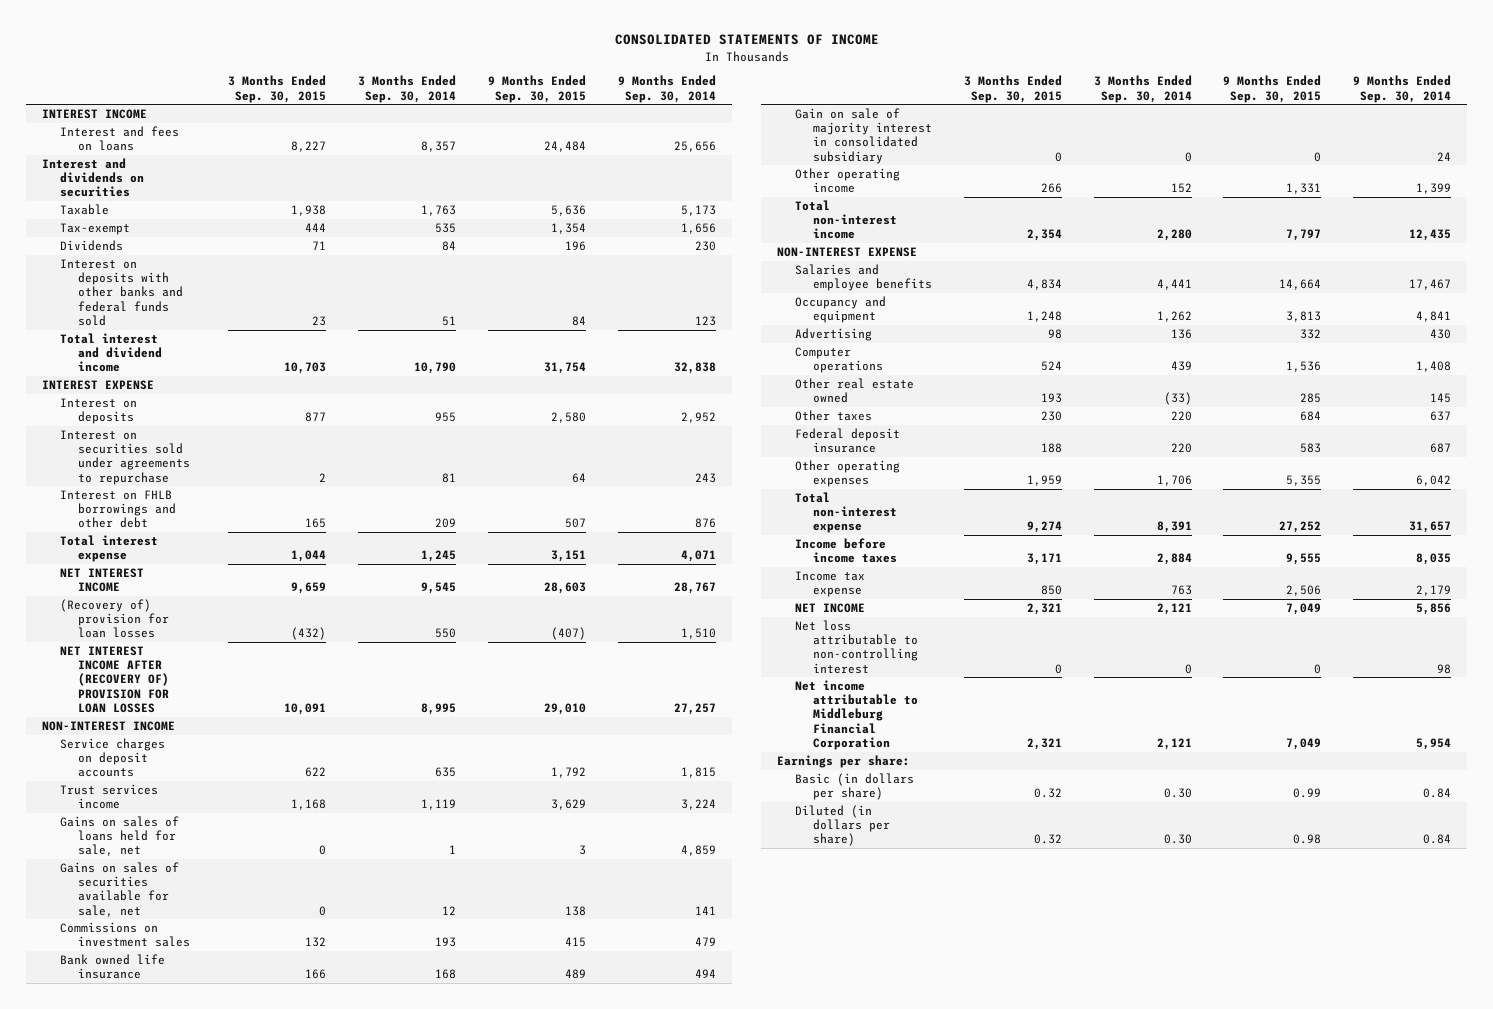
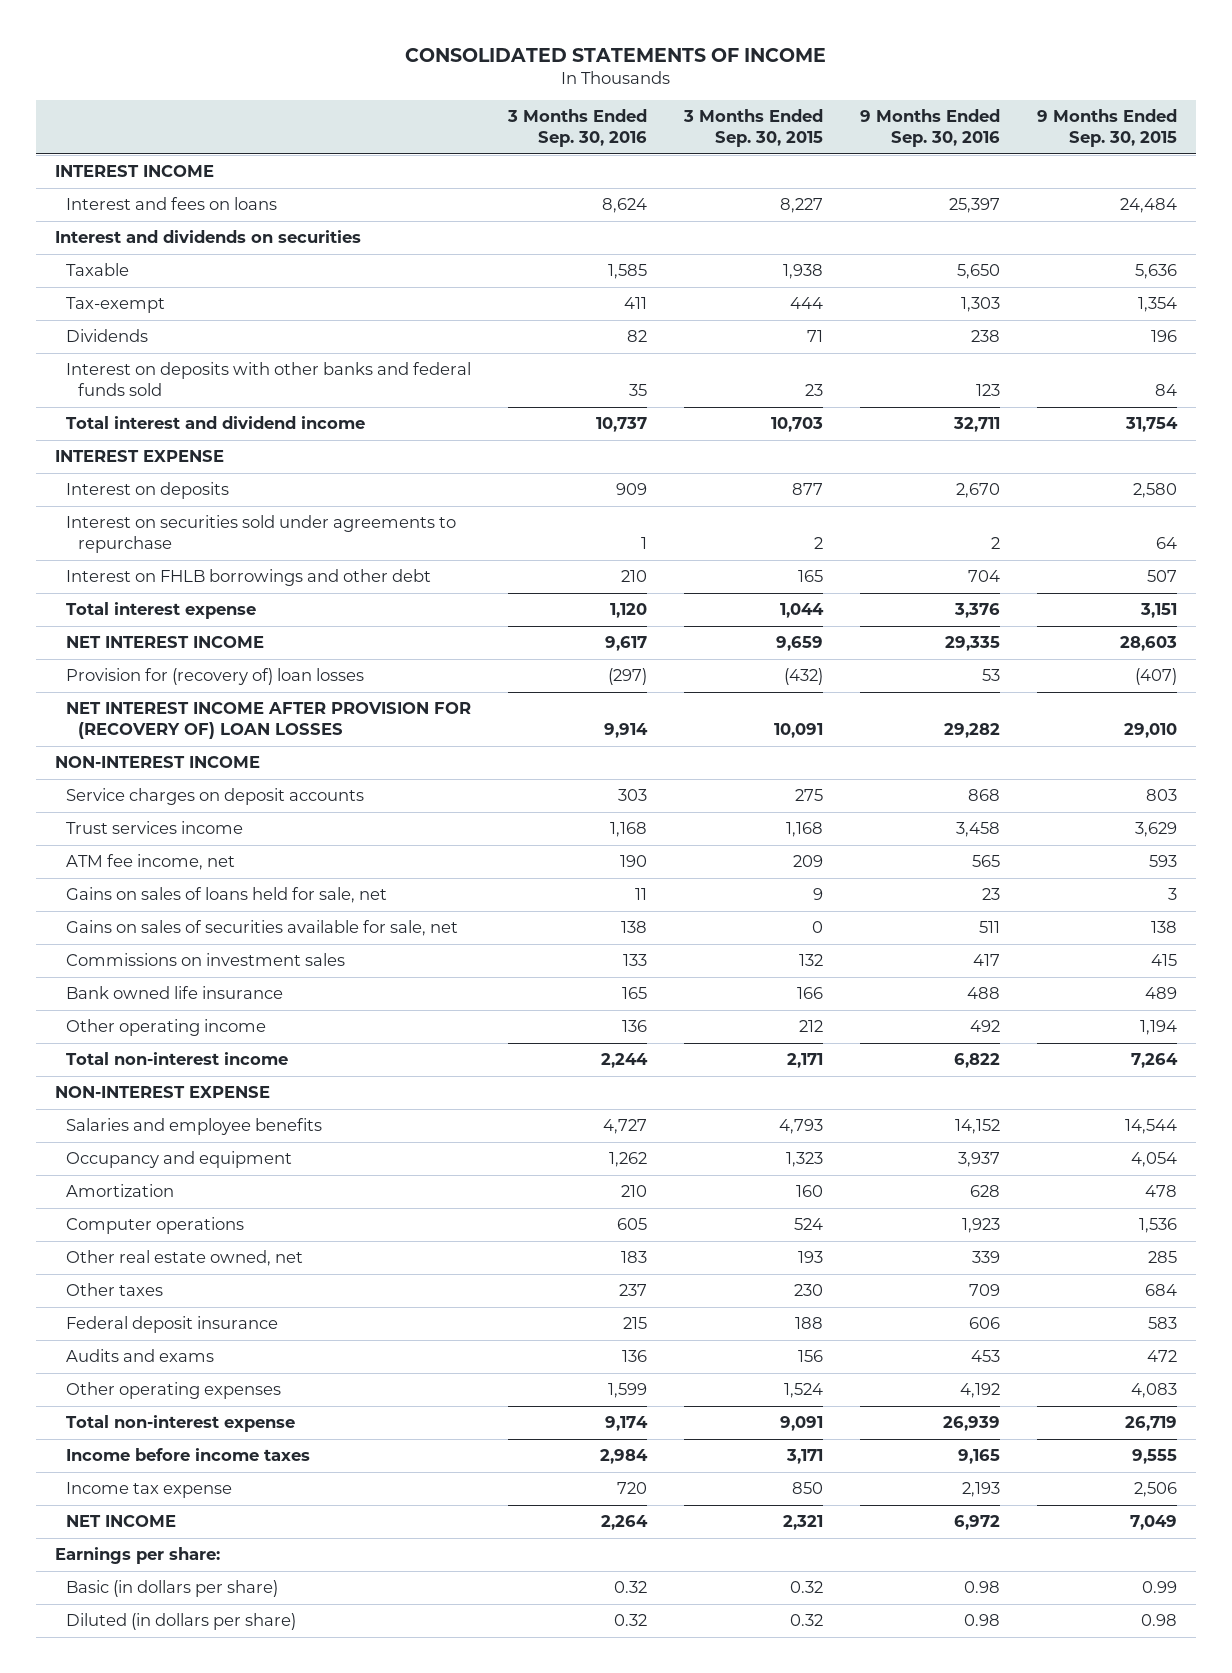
[358,75,457,103] 3 Months Ended Sep. 30, 2014 -> none
[617,75,716,103] 9 Months Ended Sep. 30, 2014 -> none
none -> [507,109,648,147] 3 Months Ended Sep. 30, 2016
none -> [860,109,1001,147] 9 Months Ended Sep. 30, 2016
[59,598,169,639] (Recovery of) provision for loan losses -> [66,668,365,686] Provision for (recovery of) loan losses
[59,645,169,713] NET INTEREST INCOME AFTER (RECOVERY OF) PROVISION FOR LOAN LOSSES -> [66,702,472,740] NET INTEREST INCOME AFTER PROVISION FOR (RECOVERY OF) LOAN LOSSES
[305,767,327,778] 622 -> [795,789,824,802] 275
[550,767,586,779] 1,792 -> [1146,789,1178,802] 803
none -> [66,854,236,871] ATM fee income, net
[319,845,327,856] 0 -> [813,888,824,901] 9
[795,107,933,164] Gain on sale of majority interest in consolidated subsidiary -> none
[1040,183,1062,194] 266 -> [799,1020,824,1033] 212
[1286,183,1322,195] 1,331 -> [1140,1020,1178,1036] 1,194
[1026,229,1062,242] 2,354 -> [787,1053,824,1069] 2,171
[1286,229,1322,242] 7,797 -> [1131,1053,1179,1069] 7,264
[795,327,873,341] Advertising -> none
[1026,279,1062,291] 4,834 -> [779,1119,824,1135] 4,793
[1279,279,1322,291] 14,664 -> [1125,1119,1178,1135] 14,544
[1026,311,1062,323] 1,248 -> [786,1152,824,1168] 1,323
[1286,311,1322,323] 3,813 -> [1131,1152,1178,1168] 4,054
none -> [66,1184,175,1198] Amortization
[795,377,915,404] Other real estate owned -> [66,1250,304,1267] Other real estate owned, net
none -> [66,1349,215,1363] Audits and exams
[1026,475,1062,487] 1,959 -> [784,1383,824,1399] 1,524
[1286,475,1322,487] 5,355 -> [1131,1383,1178,1399] 4,083
[1026,521,1062,534] 9,274 -> [780,1416,824,1432] 9,091
[1279,521,1322,534] 27,252 -> [1125,1416,1178,1432] 26,719
[795,619,919,674] Net loss attributable to non-controlling interest -> none
[795,679,919,750] Net income attributable to Middleburg Financial Corporation -> none

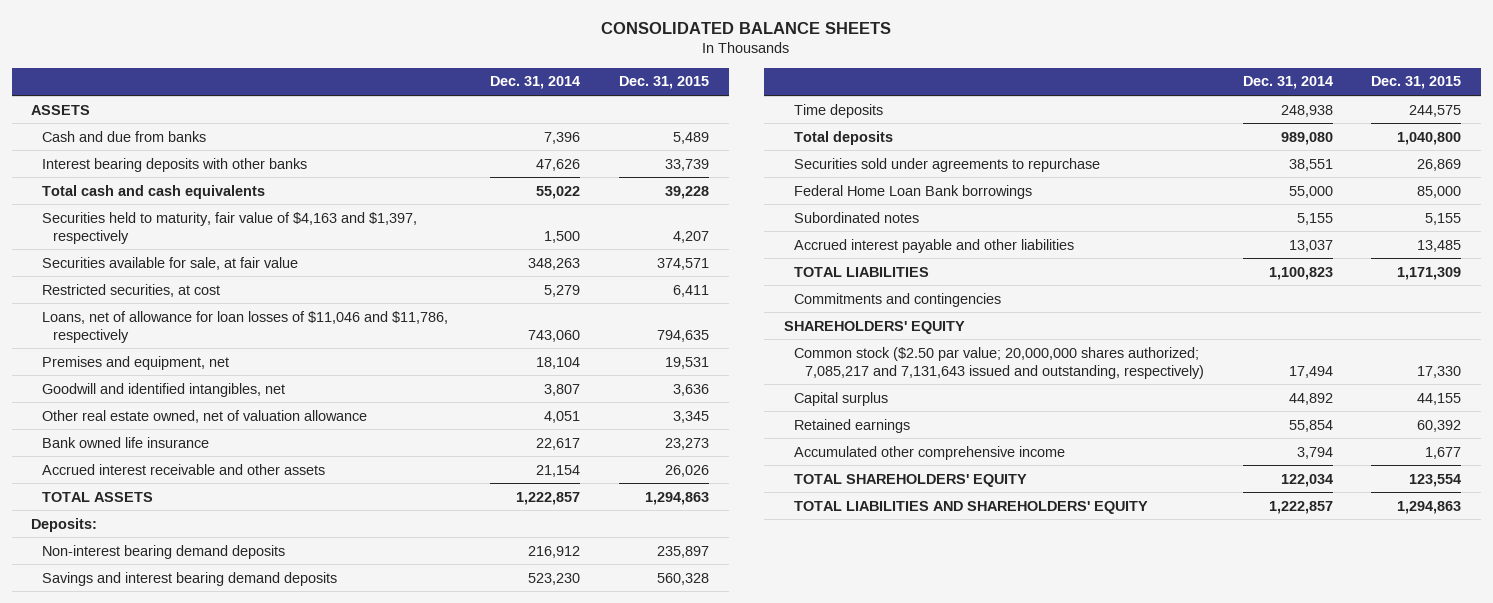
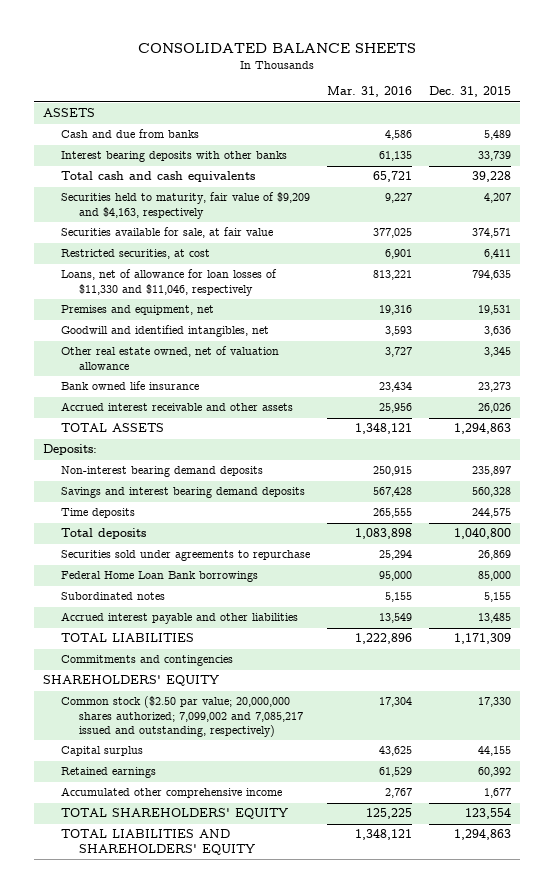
[490,76,581,90] Dec. 31, 2014 -> none
none -> [327,86,413,98] Mar. 31, 2016
[41,211,417,244] Securities held to maturity, fair value of $4,163 and $1,397, respectively -> [61,192,311,219] Securities held to maturity, fair value of $9,209 and $4,163, respectively
[41,310,448,343] Loans, net of allowance for loan losses of $11,046 and $11,786, respectively -> [61,269,278,296] Loans, net of allowance for loan losses of $11,330 and $11,046, respectively
[794,346,1204,379] Common stock ($2.50 par value; 20,000,000 shares authorized; 7,085,217 and 7,131,643 issued and outstanding, respectively) -> [61,696,304,738] Common stock ($2.50 par value; 20,000,000 shares authorized; 7,099,002 and 7,085,217 issued and outstanding, respectively)

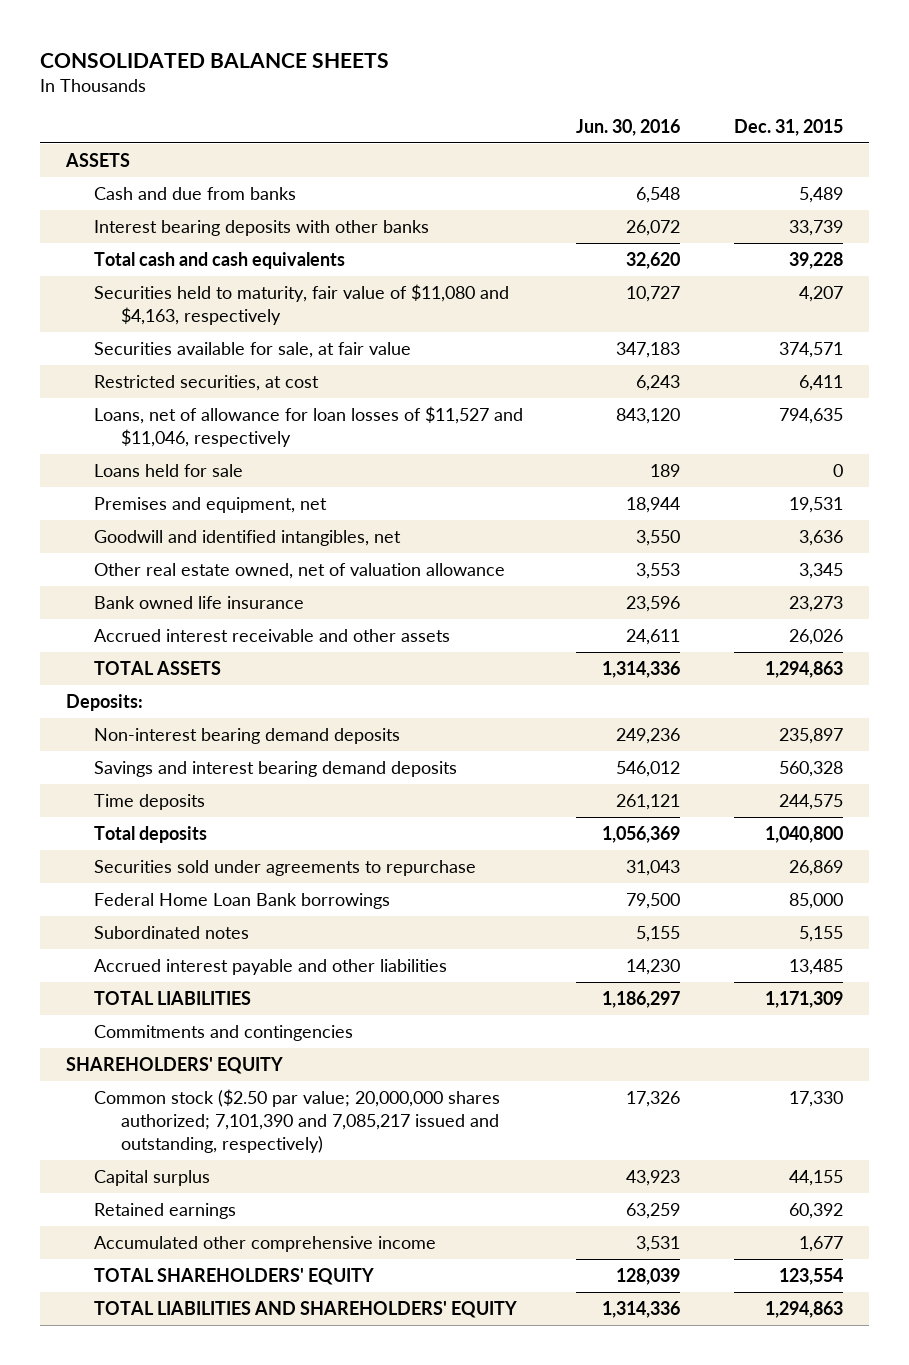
[327,86,413,98] Mar. 31, 2016 -> none
none -> [576,118,681,136] Jun. 30, 2016
[61,192,311,219] Securities held to maturity, fair value of $9,209 and $4,163, respectively -> [93,283,509,325] Securities held to maturity, fair value of $11,080 and $4,163, respectively
[61,269,278,296] Loans, net of allowance for loan losses of $11,330 and $11,046, respectively -> [93,405,523,447] Loans, net of allowance for loan losses of $11,527 and $11,046, respectively
none -> [93,463,243,477] Loans held for sale
[61,696,304,738] Common stock ($2.50 par value; 20,000,000 shares authorized; 7,099,002 and 7,085,217 issued and outstanding, respectively) -> [93,1088,500,1153] Common stock ($2.50 par value; 20,000,000 shares authorized; 7,101,390 and 7,085,217 issued and outstanding, respectively)

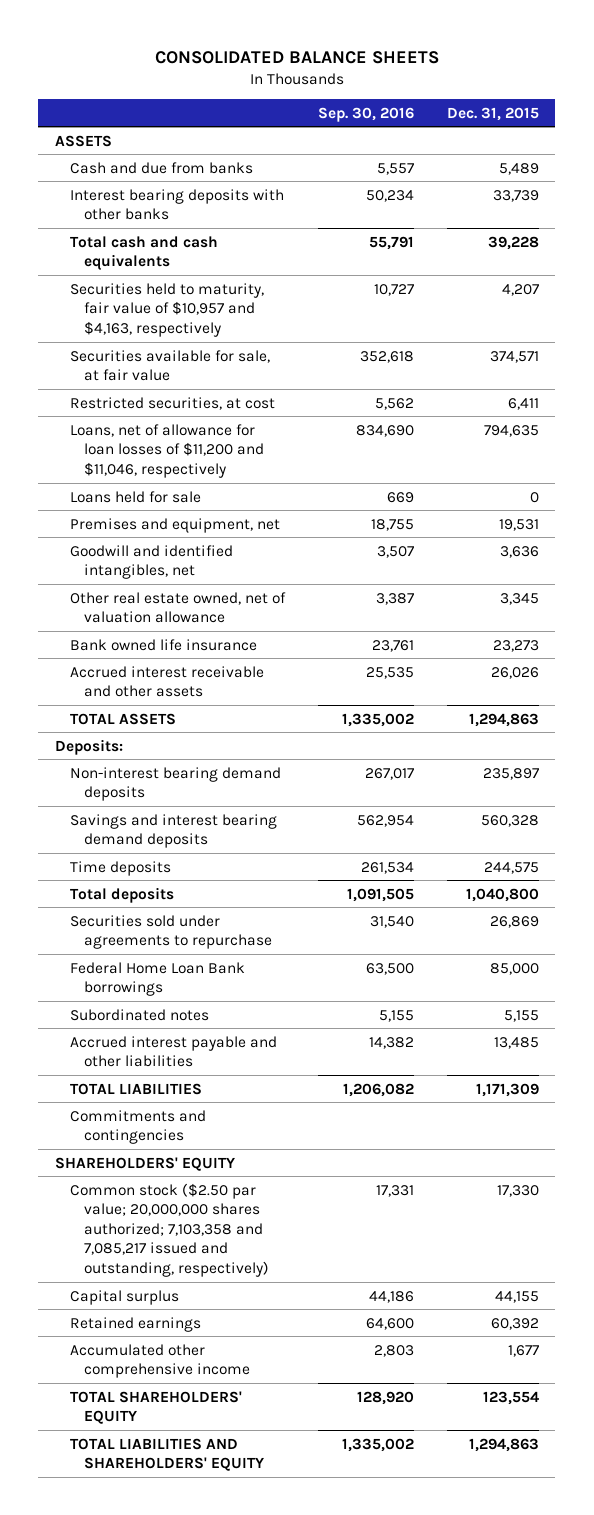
[576,118,681,136] Jun. 30, 2016 -> none
none -> [317,106,414,122] Sep. 30, 2016
[93,283,509,325] Securities held to maturity, fair value of $11,080 and $4,163, respectively -> [69,282,264,337] Securities held to maturity, fair value of $10,957 and $4,163, respectively
[93,405,523,447] Loans, net of allowance for loan losses of $11,527 and $11,046, respectively -> [69,423,265,478] Loans, net of allowance for loan losses of $11,200 and $11,046, respectively
[93,1088,500,1153] Common stock ($2.50 par value; 20,000,000 shares authorized; 7,101,390 and 7,085,217 issued and outstanding, respectively) -> [69,1182,270,1278] Common stock ($2.50 par value; 20,000,000 shares authorized; 7,103,358 and 7,085,217 issued and outstanding, respectively)

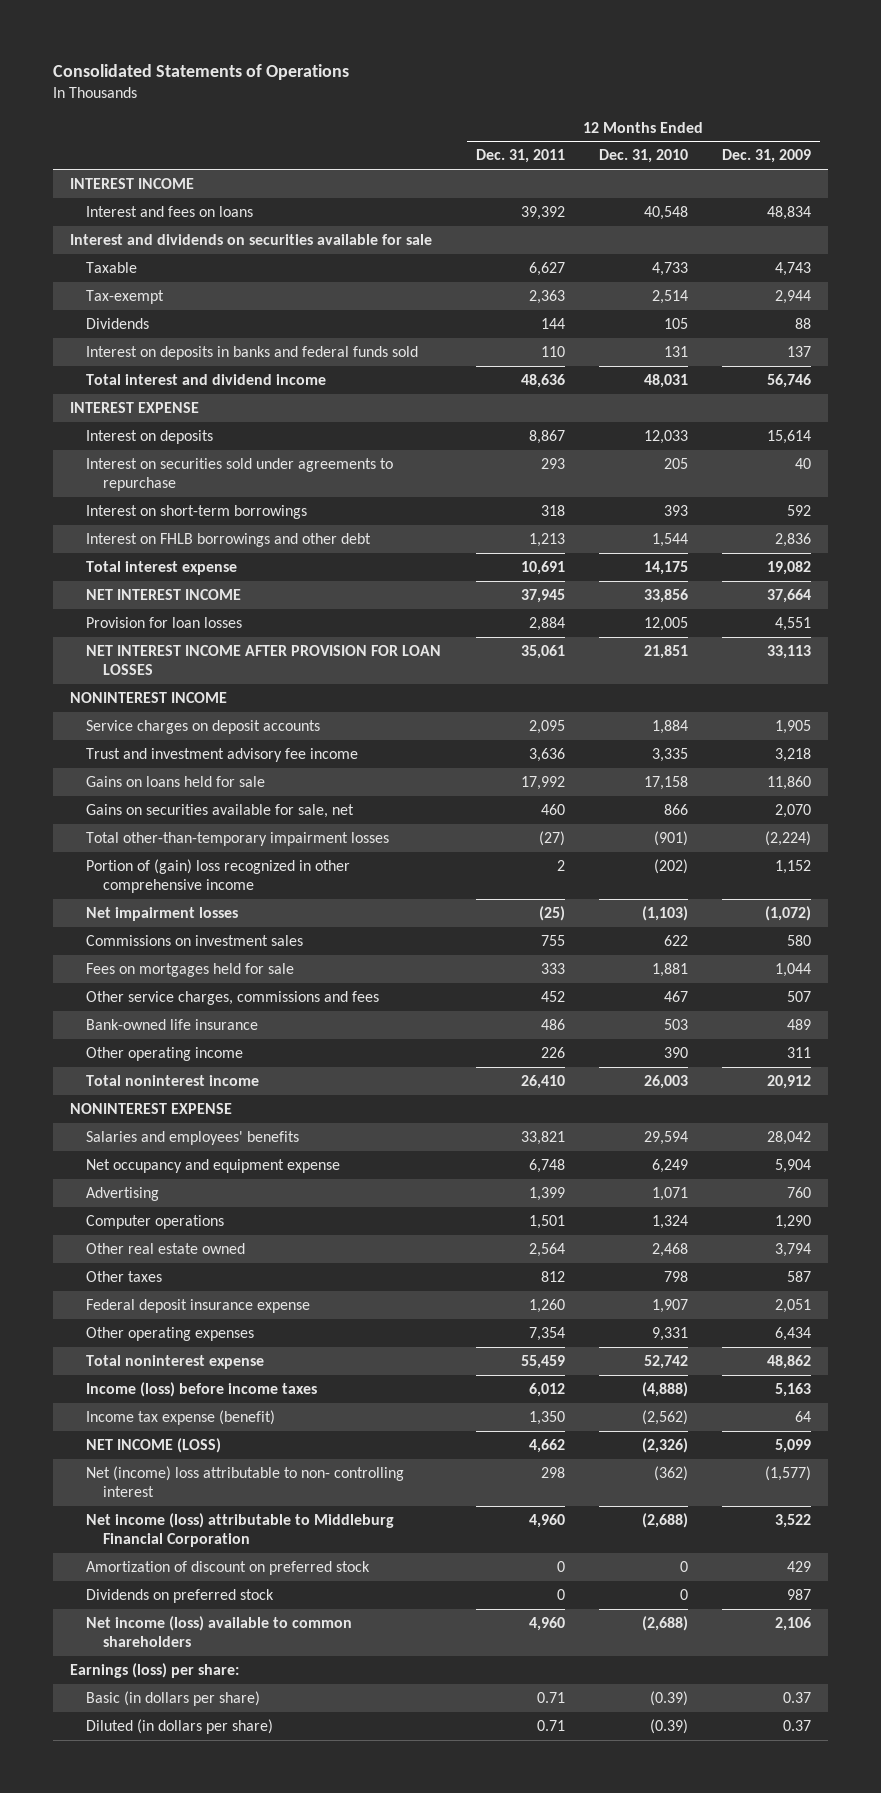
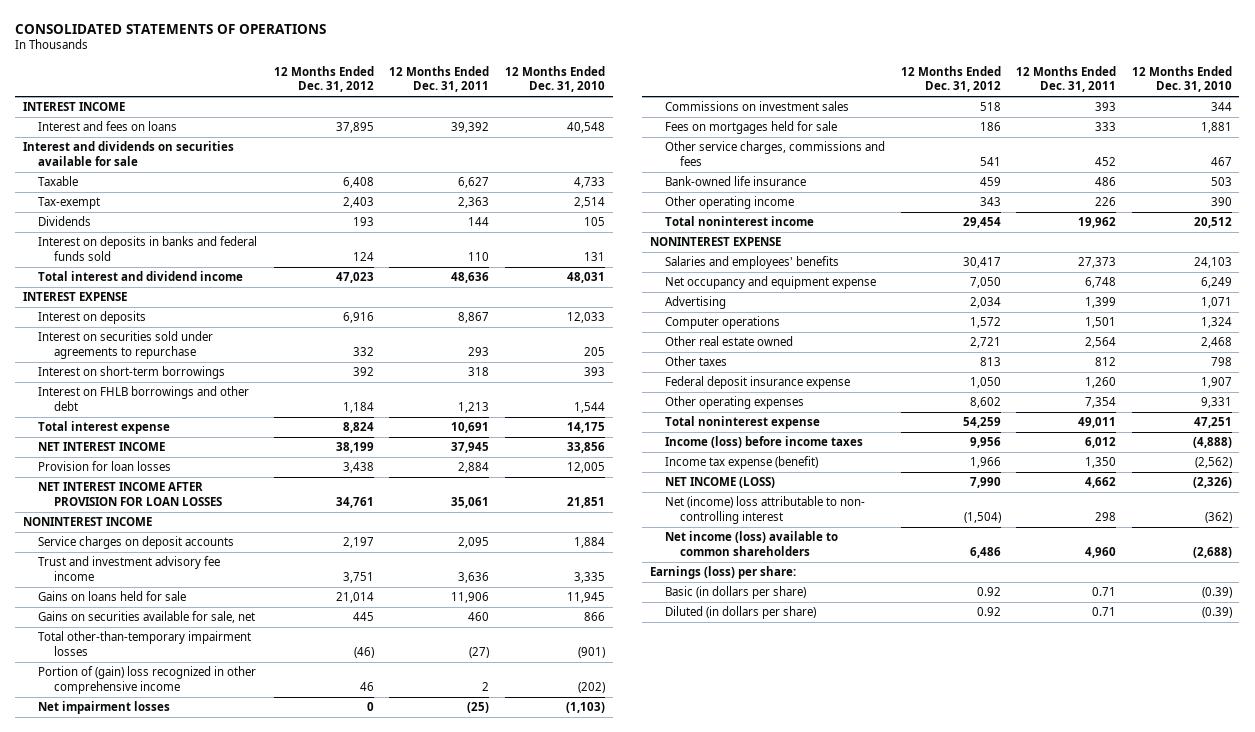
[53,64,350,81] Consolidated Statements of Operations -> [15,23,327,34] CONSOLIDATED STATEMENTS OF OPERATIONS
[722,149,812,164] Dec. 31, 2009 -> none
none -> [273,65,374,93] 12 Months Ended Dec. 31, 2012
[520,775,565,790] 17,992 -> [451,592,490,604] 11,906
[643,775,688,790] 17,158 -> [566,592,605,604] 11,945
[540,934,565,946] 755 -> [1095,102,1117,112] 393
[663,934,688,946] 622 -> [1210,102,1232,112] 344
[520,1074,565,1089] 26,410 -> [1078,217,1117,229] 19,962
[643,1074,688,1089] 26,003 -> [1193,217,1232,229] 20,512
[520,1130,565,1145] 33,821 -> [1078,257,1117,269] 27,373
[643,1130,688,1145] 29,594 -> [1193,257,1232,269] 24,103
[520,1354,565,1369] 55,459 -> [1078,417,1117,429] 49,011
[643,1354,688,1369] 52,742 -> [1193,417,1232,429] 47,251
[86,1512,395,1548] Net income (loss) attributable to Middleburg Financial Corporation -> none
[86,1560,371,1575] Amortization of discount on preferred stock -> none
[86,1588,275,1603] Dividends on preferred stock -> none

